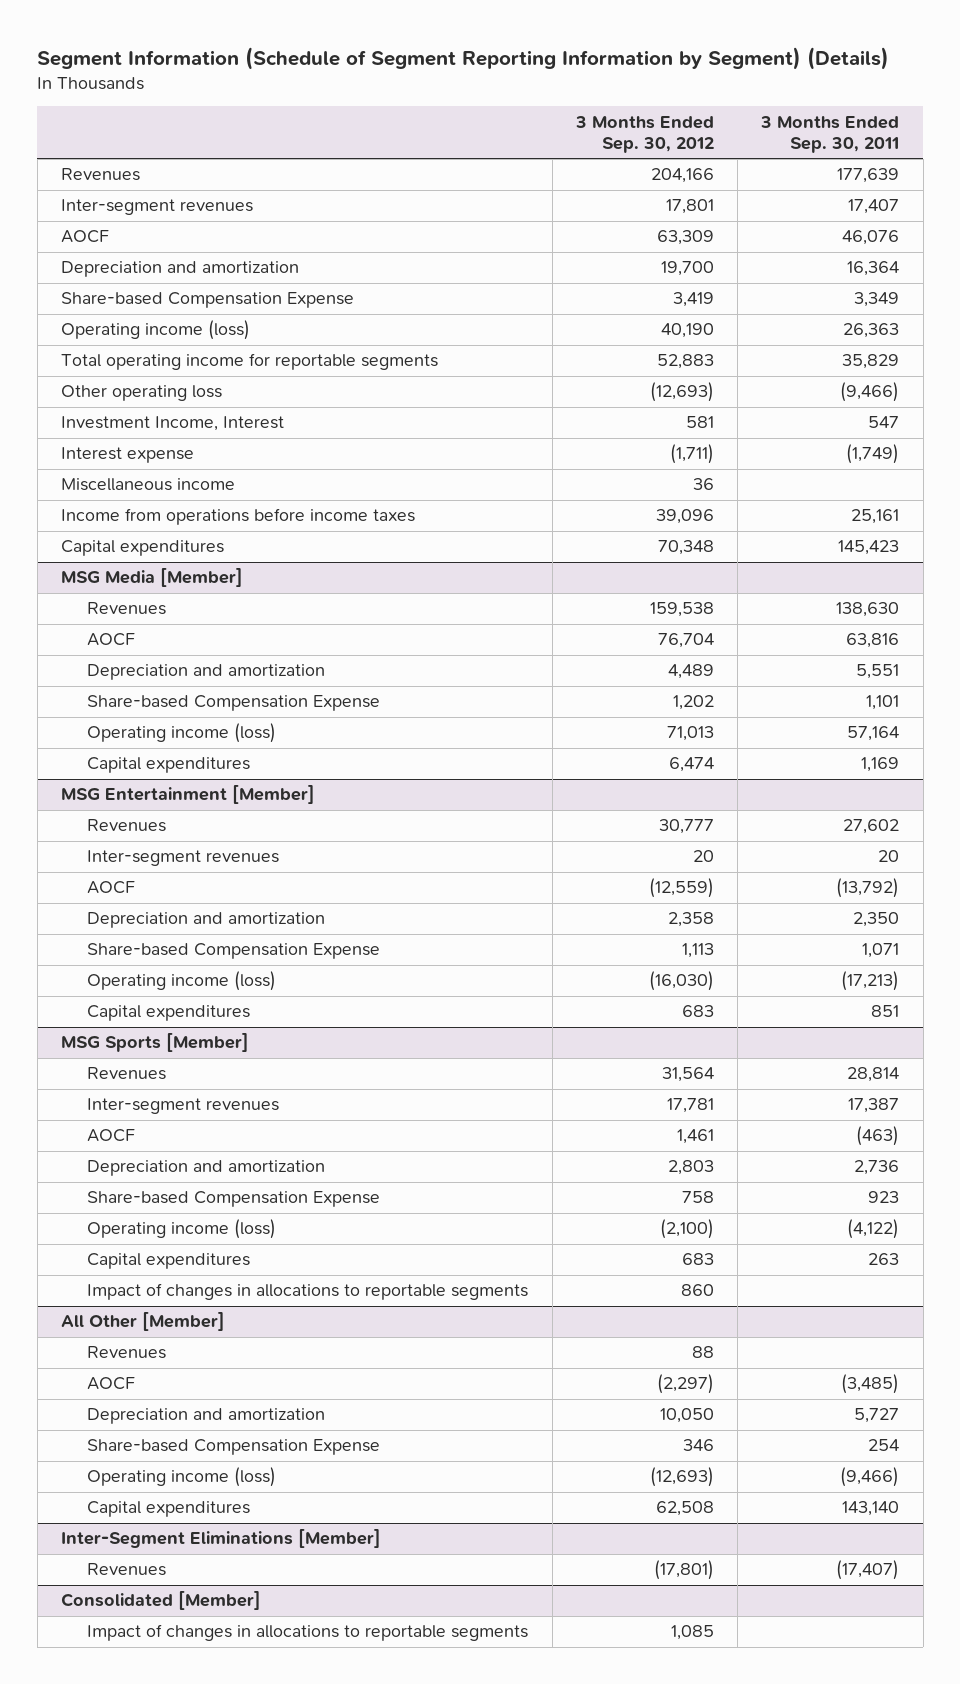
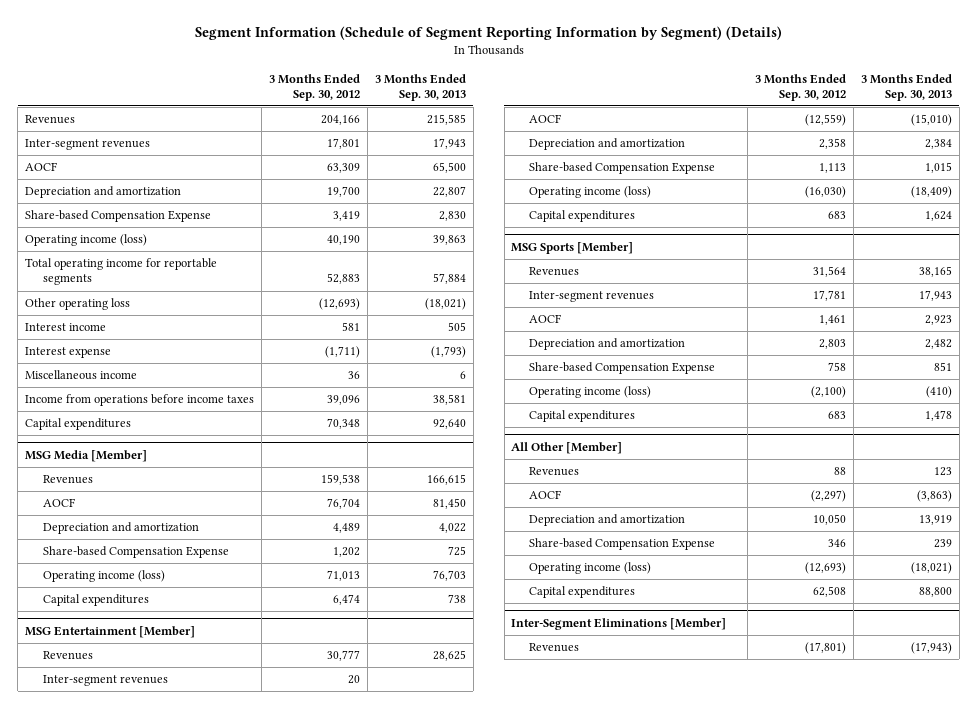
[760,115,900,154] 3 Months Ended Sep. 30, 2011 -> none
none -> [374,73,466,101] 3 Months Ended Sep. 30, 2013
[60,416,284,432] Investment Income, Interest -> [25,323,107,332] Interest income
[87,1283,529,1301] Impact of changes in allocations to reportable segments -> none
[60,1591,261,1611] Consolidated [Member] -> none
[87,1624,529,1642] Impact of changes in allocations to reportable segments -> none

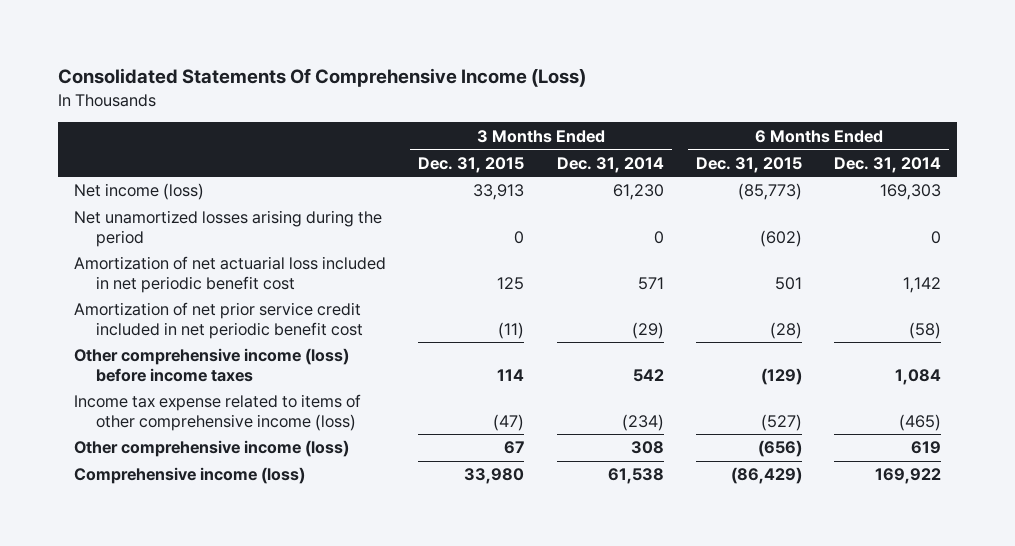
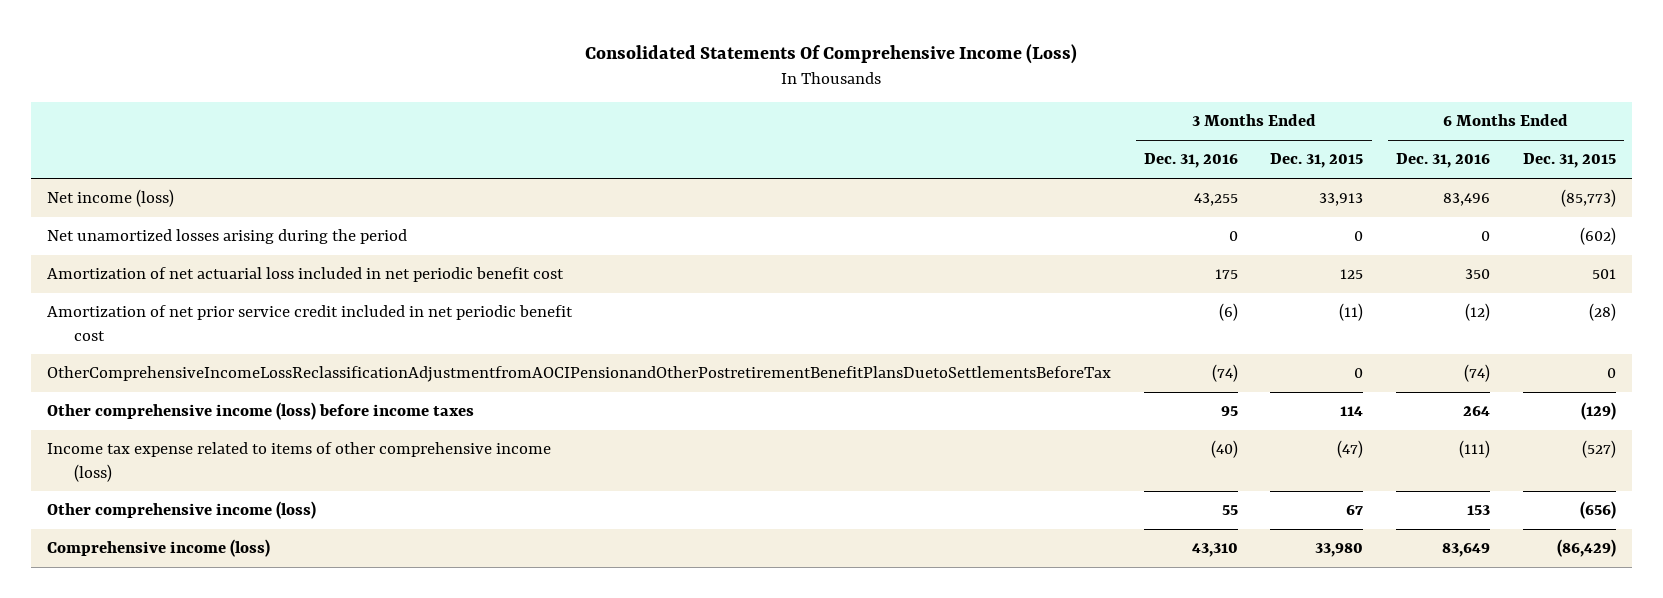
[556,156,664,173] Dec. 31, 2014 -> none
[834,156,942,173] Dec. 31, 2014 -> none
none -> [1143,153,1238,169] Dec. 31, 2016
none -> [1396,153,1491,169] Dec. 31, 2016
none -> [46,366,1111,383] OtherComprehensiveIncomeLossReclassificationAdjustmentfromAOCIPensionandOtherPostretirementBenefitPlansDuetoSettlementsBeforeTax

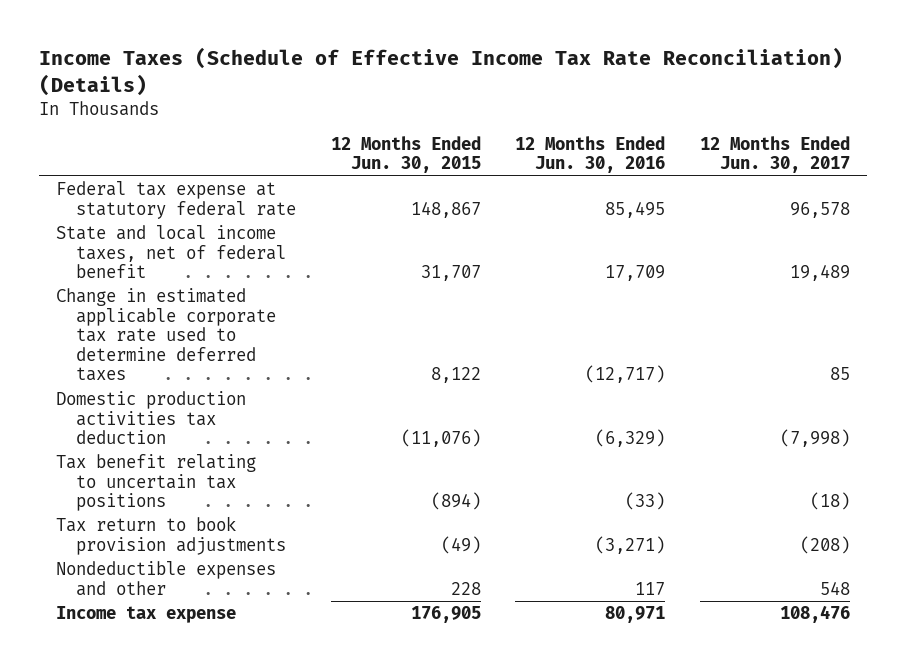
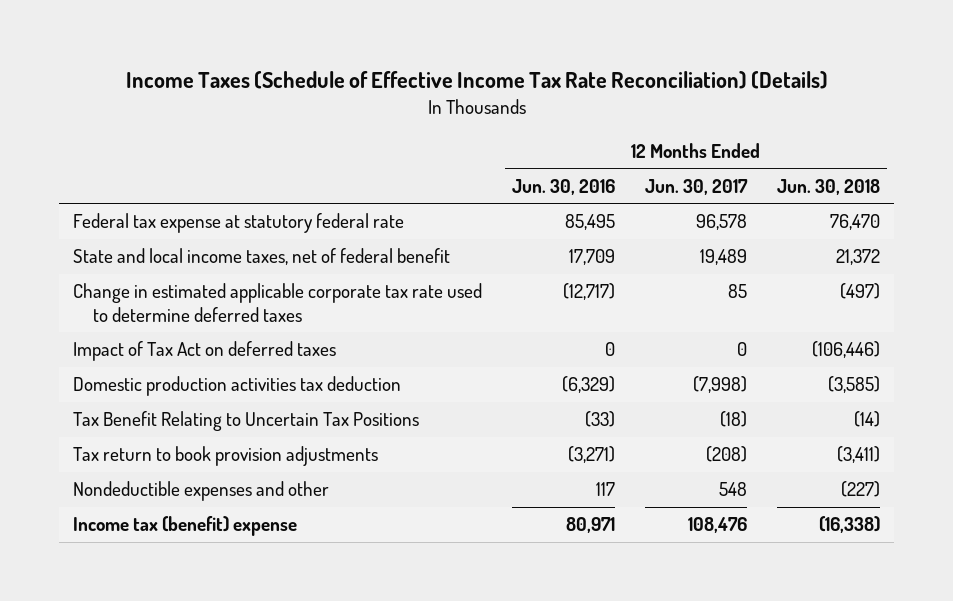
[330,135,481,174] 12 Months Ended Jun. 30, 2015 -> none
none -> [776,178,880,195] Jun. 30, 2018
none -> [73,341,337,362] Impact of Tax Act on deferred taxes
[56,454,257,512] Tax benefit relating to uncertain tax positions -> [73,411,420,432] Tax Benefit Relating to Uncertain Tax Positions
[56,606,237,624] Income tax expense -> [73,516,298,537] Income tax (benefit) expense

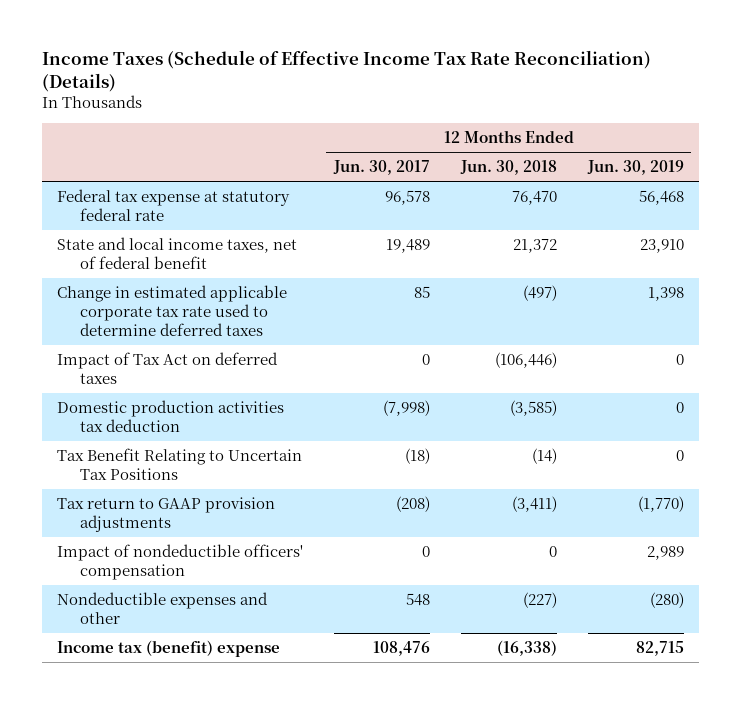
[512,178,616,195] Jun. 30, 2016 -> none
none -> [586,160,684,176] Jun. 30, 2019
[73,446,379,467] Tax return to book provision adjustments -> [57,496,276,533] Tax return to GAAP provision adjustments
none -> [57,543,304,581] Impact of nondeductible officers' compensation

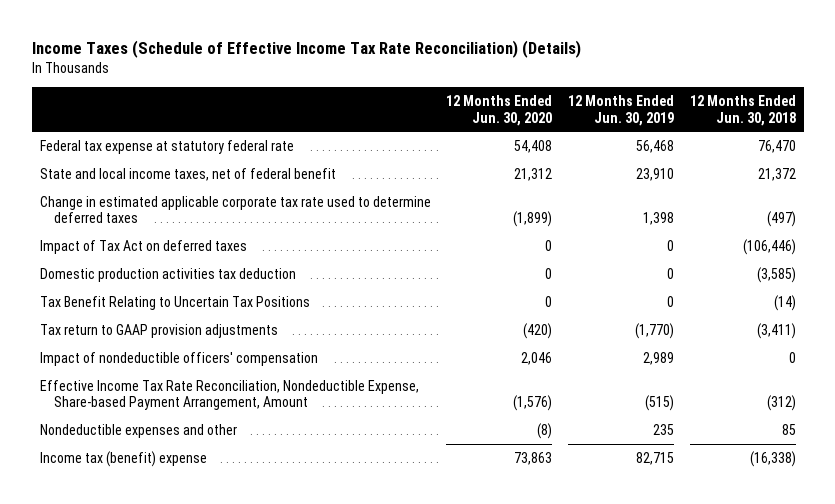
[332,160,430,176] Jun. 30, 2017 -> none
none -> [446,94,553,126] 12 Months Ended Jun. 30, 2020
none -> [39,379,419,411] Effective Income Tax Rate Reconciliation, Nondeductible Expense, Share-based Payment Arrangement, Amount
[522,591,557,608] (227) -> [781,423,796,435] 85
[649,591,684,608] (280) -> [653,423,675,435] 235

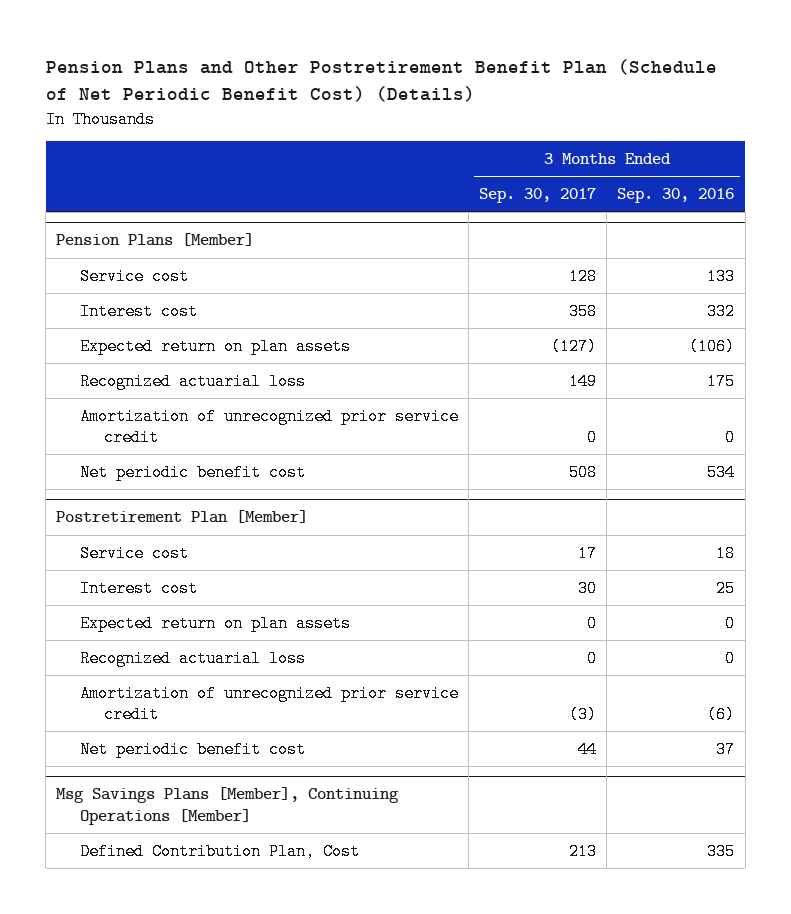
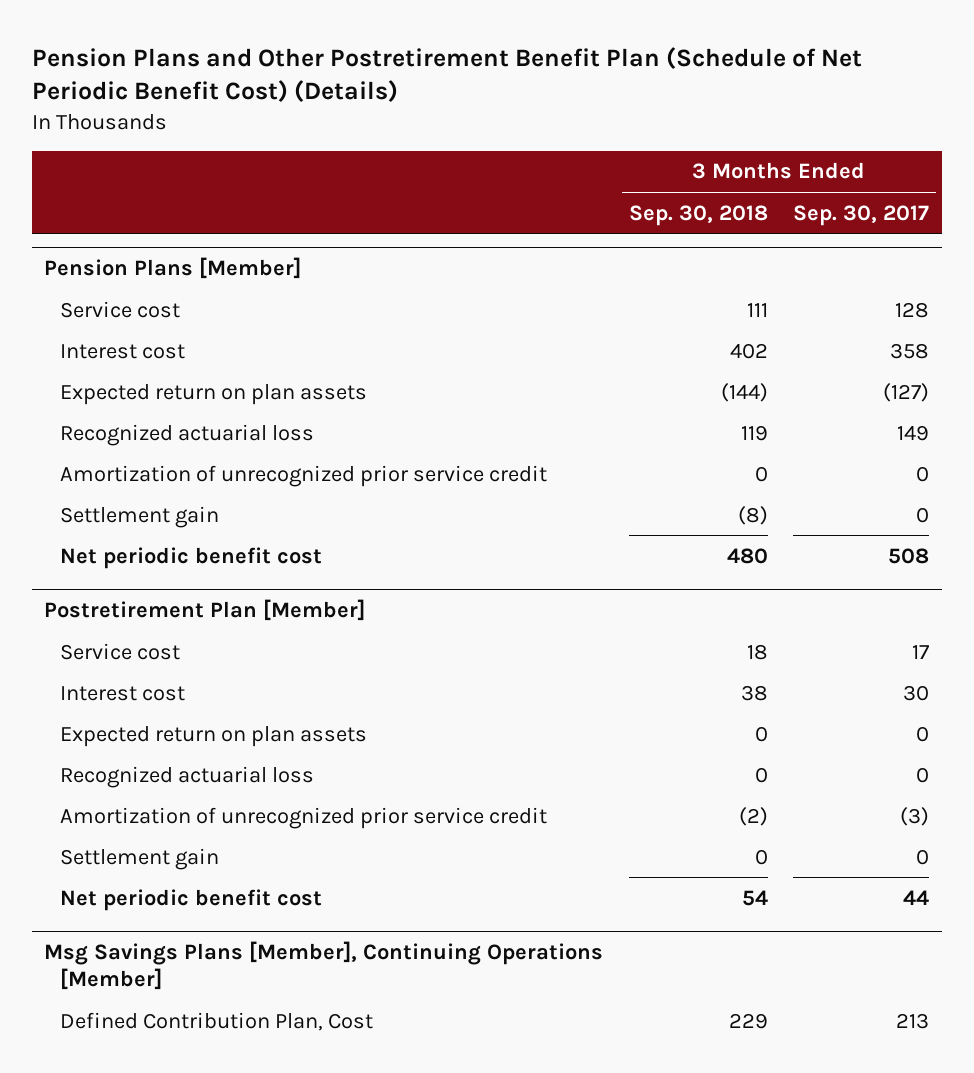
[617,187,735,203] Sep. 30, 2016 -> none
none -> [628,204,768,226] Sep. 30, 2018
none -> [59,505,219,528] Settlement gain
none -> [59,847,219,870] Settlement gain

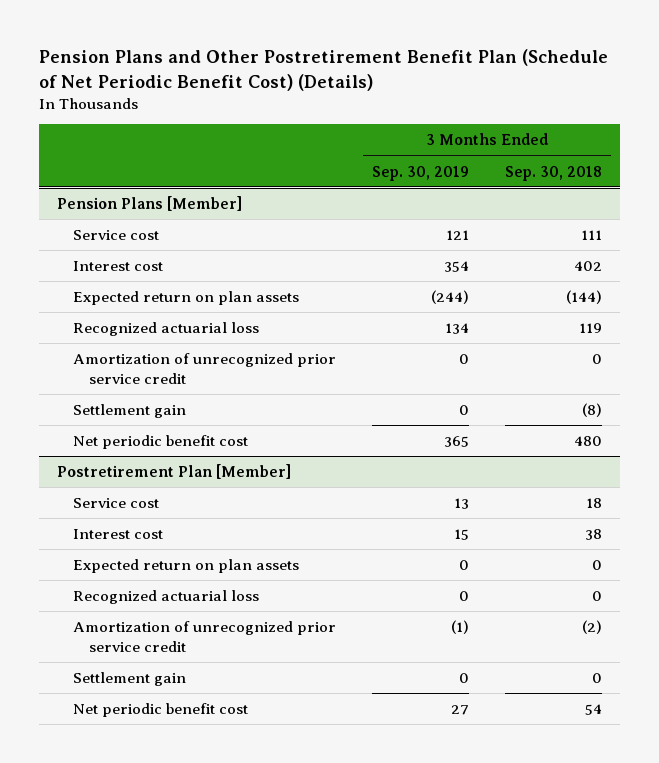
[793,204,930,226] Sep. 30, 2017 -> none
none -> [371,165,469,181] Sep. 30, 2019
[44,940,604,990] Msg Savings Plans [Member], Continuing Operations [Member] -> none
[59,1011,373,1031] Defined Contribution Plan, Cost -> none

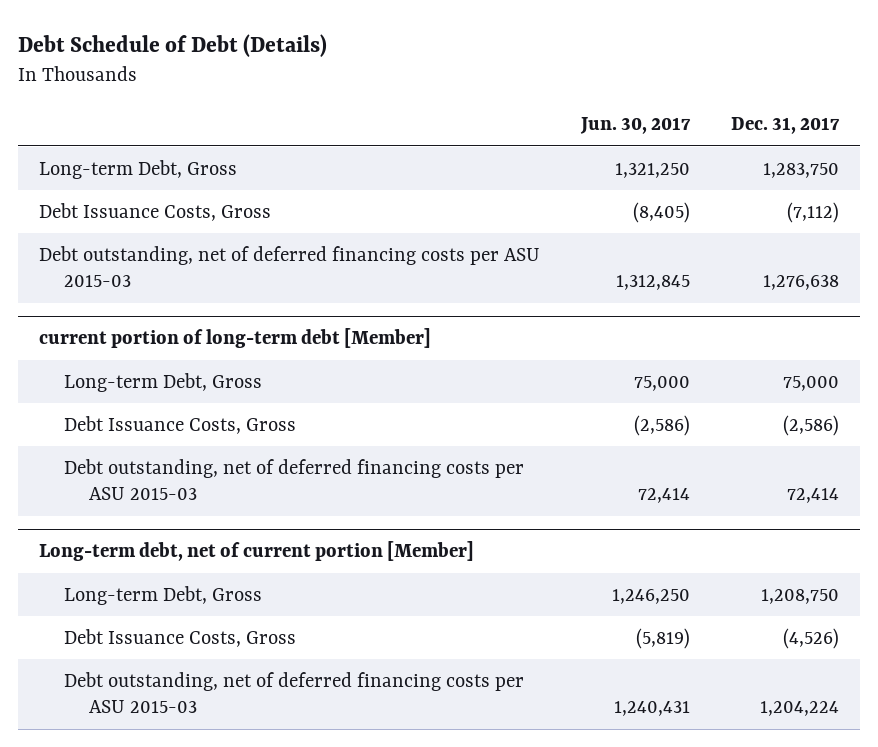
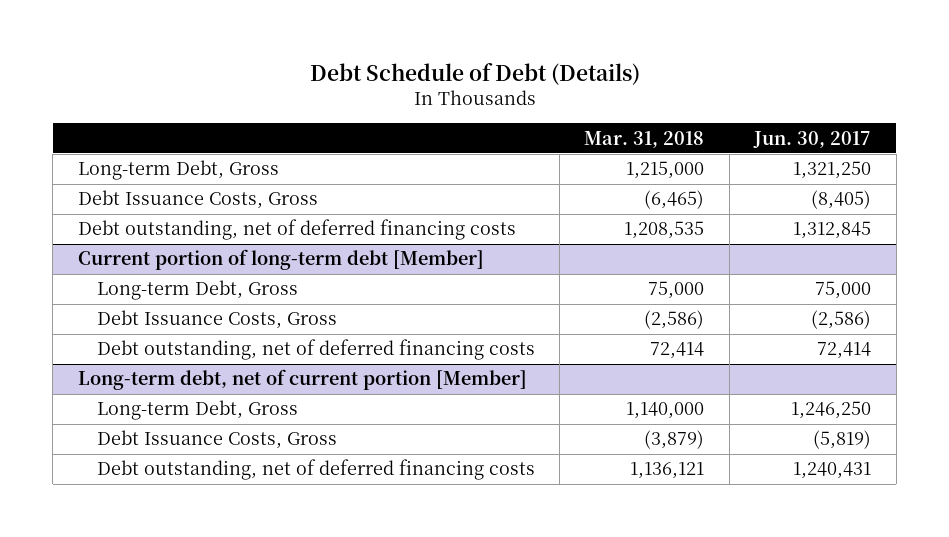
[731,117,841,135] Dec. 31, 2017 -> none
none -> [584,130,705,148] Mar. 31, 2018
[38,245,540,288] Debt outstanding, net of deferred financing costs per ASU 2015-03 -> [77,219,516,241] Debt outstanding, net of deferred financing costs
[38,328,431,349] current portion of long-term debt [Member] -> [77,249,484,271] Current portion of long-term debt [Member]
[63,458,524,501] Debt outstanding, net of deferred financing costs per ASU 2015-03 -> [96,339,535,361] Debt outstanding, net of deferred financing costs
[63,671,524,714] Debt outstanding, net of deferred financing costs per ASU 2015-03 -> [96,459,535,481] Debt outstanding, net of deferred financing costs

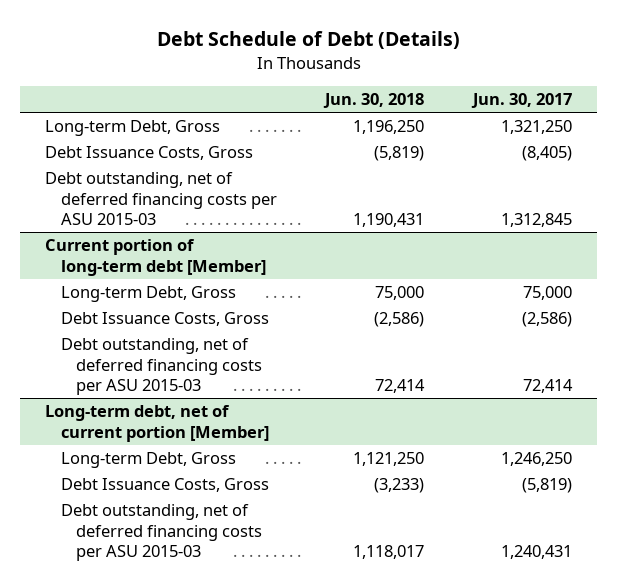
[584,130,705,148] Mar. 31, 2018 -> none
none -> [323,93,425,109] Jun. 30, 2018
[77,219,516,241] Debt outstanding, net of deferred financing costs -> [44,172,277,226] Debt outstanding, net of deferred financing costs per ASU 2015-03
[96,339,535,361] Debt outstanding, net of deferred financing costs -> [60,338,263,396] Debt outstanding, net of deferred financing costs per ASU 2015-03
[96,459,535,481] Debt outstanding, net of deferred financing costs -> [60,504,263,562] Debt outstanding, net of deferred financing costs per ASU 2015-03

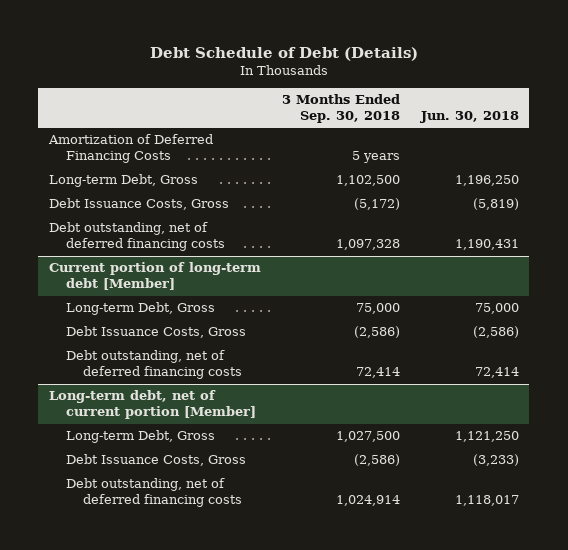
[471,93,573,109] Jun. 30, 2017 -> none
none -> [281,94,400,124] 3 Months Ended Sep. 30, 2018
none -> [47,134,213,164] Amortization of Deferred Financing Costs
[44,172,277,226] Debt outstanding, net of deferred financing costs per ASU 2015-03 -> [48,222,225,252] Debt outstanding, net of deferred financing costs
[60,338,263,396] Debt outstanding, net of deferred financing costs per ASU 2015-03 -> [65,350,242,380] Debt outstanding, net of deferred financing costs
[60,504,263,562] Debt outstanding, net of deferred financing costs per ASU 2015-03 -> [65,478,242,508] Debt outstanding, net of deferred financing costs

